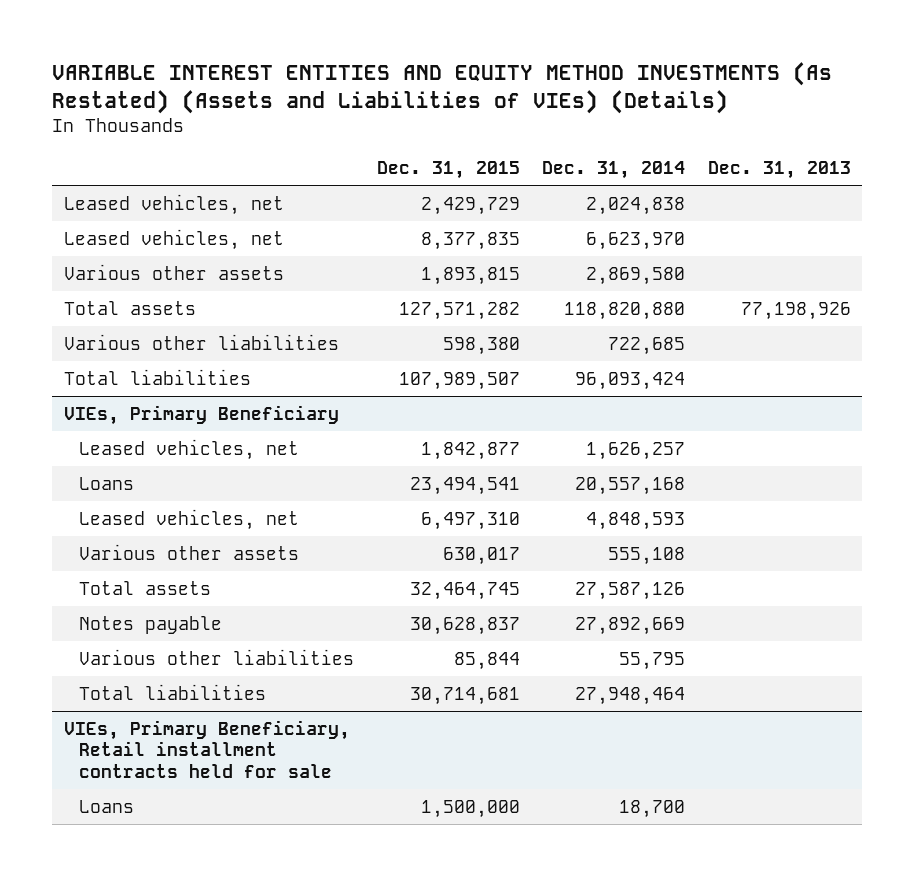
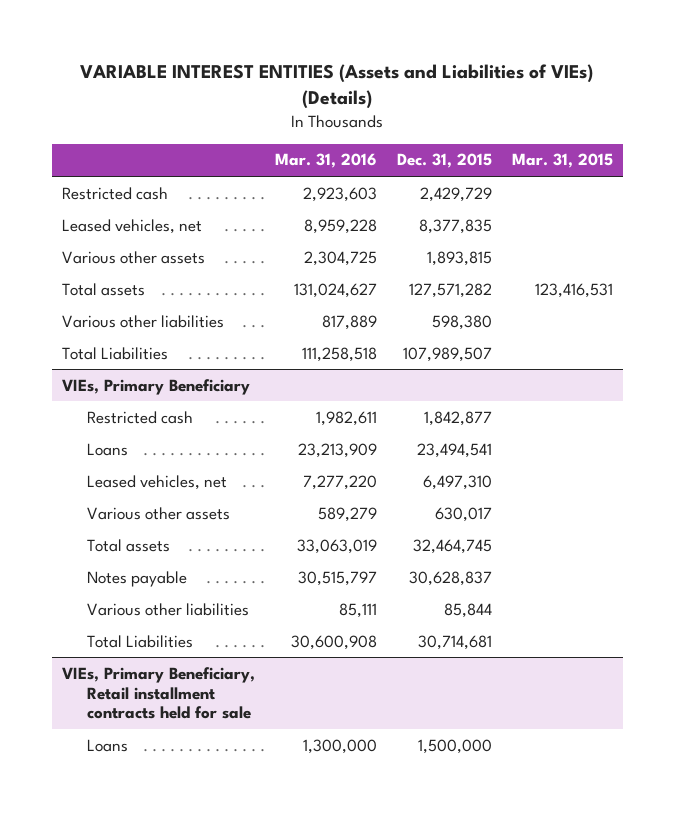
[52,62,833,115] VARIABLE INTEREST ENTITIES AND EQUITY METHOD INVESTMENTS (As Restated) (Assets and Liabilities of VIEs) (Details) -> [80,63,594,110] VARIABLE INTEREST ENTITIES (Assets and Liabilities of VIEs) (Details)
[542,161,686,180] Dec. 31, 2014 -> none
[707,161,851,180] Dec. 31, 2013 -> none
none -> [274,153,377,169] Mar. 31, 2016
none -> [511,153,613,169] Mar. 31, 2015
[63,193,284,215] Leased vehicles, net -> [61,186,168,200] Restricted cash
[63,368,251,385] Total liabilities -> [61,346,168,360] Total Liabilities
[79,438,300,460] Leased vehicles, net -> [86,410,193,424] Restricted cash
[79,683,267,700] Total liabilities -> [86,634,193,648] Total Liabilities

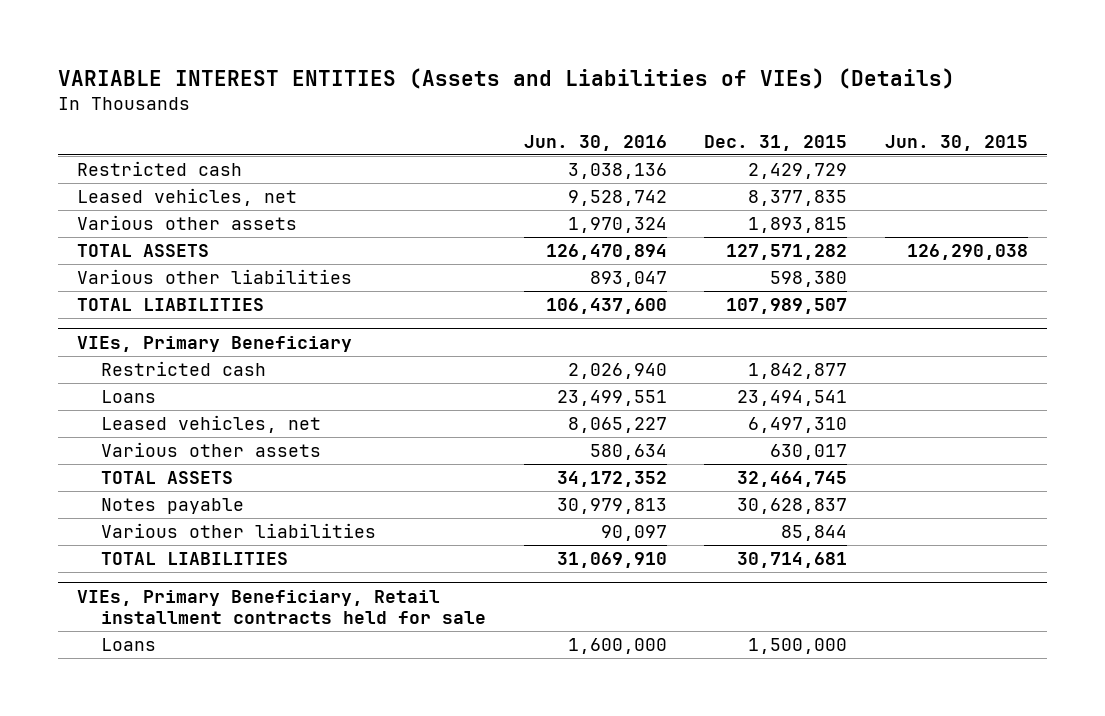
[274,153,377,169] Mar. 31, 2016 -> none
[511,153,613,169] Mar. 31, 2015 -> none
none -> [523,134,667,151] Jun. 30, 2016
none -> [884,134,1028,151] Jun. 30, 2015
[61,282,145,296] Total assets -> [76,244,209,258] TOTAL ASSETS
[61,346,168,360] Total Liabilities -> [76,298,264,312] TOTAL LIABILITIES
[86,538,170,552] Total assets -> [100,471,233,485] TOTAL ASSETS
[86,634,193,648] Total Liabilities -> [100,552,288,566] TOTAL LIABILITIES

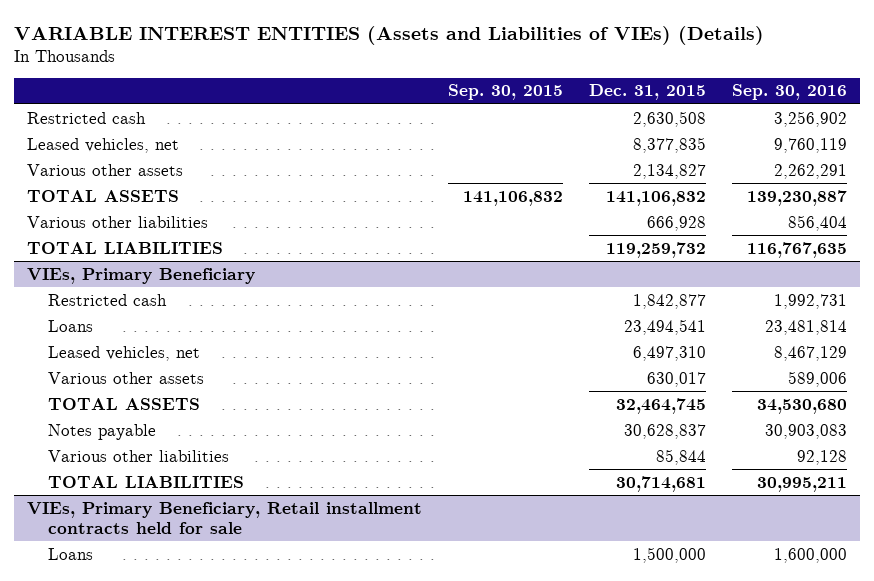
[523,134,667,151] Jun. 30, 2016 -> none
[884,134,1028,151] Jun. 30, 2015 -> none
none -> [448,84,564,101] Sep. 30, 2015
none -> [732,84,848,101] Sep. 30, 2016
[748,163,848,180] 2,429,729 -> [633,110,707,127] 2,630,508
[748,217,848,234] 1,893,815 -> [633,163,707,179] 2,134,827
[726,244,848,261] 127,571,282 -> [606,190,707,206] 141,106,832
[770,271,848,288] 598,380 -> [647,215,707,231] 666,928
[726,298,848,315] 107,989,507 -> [606,241,707,258] 119,259,732

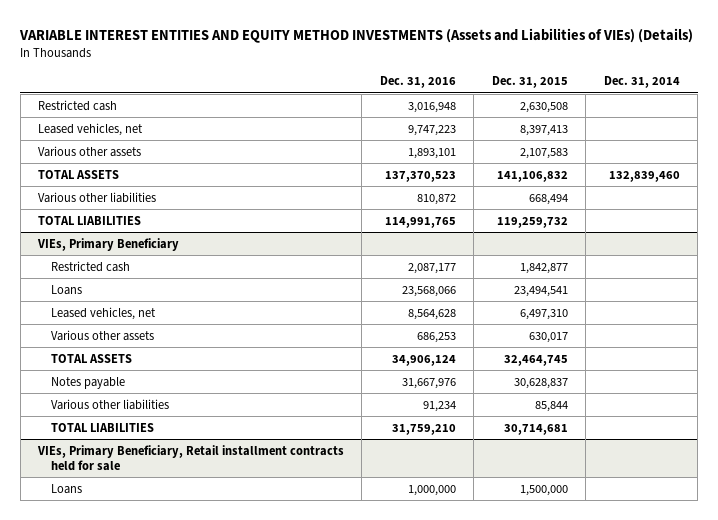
[14,25,765,45] VARIABLE INTEREST ENTITIES (Assets and Liabilities of VIEs) (Details) -> [19,27,694,43] VARIABLE INTEREST ENTITIES AND EQUITY METHOD INVESTMENTS (Assets and Liabilities of VIEs) (Details)
[448,84,564,101] Sep. 30, 2015 -> none
[732,84,848,101] Sep. 30, 2016 -> none
none -> [379,76,456,89] Dec. 31, 2016
none -> [603,76,680,89] Dec. 31, 2014
[633,136,707,153] 8,377,835 -> [519,124,568,136] 8,397,413
[633,163,707,179] 2,134,827 -> [519,147,568,159] 2,107,583
[647,215,707,231] 666,928 -> [528,193,568,205] 668,494

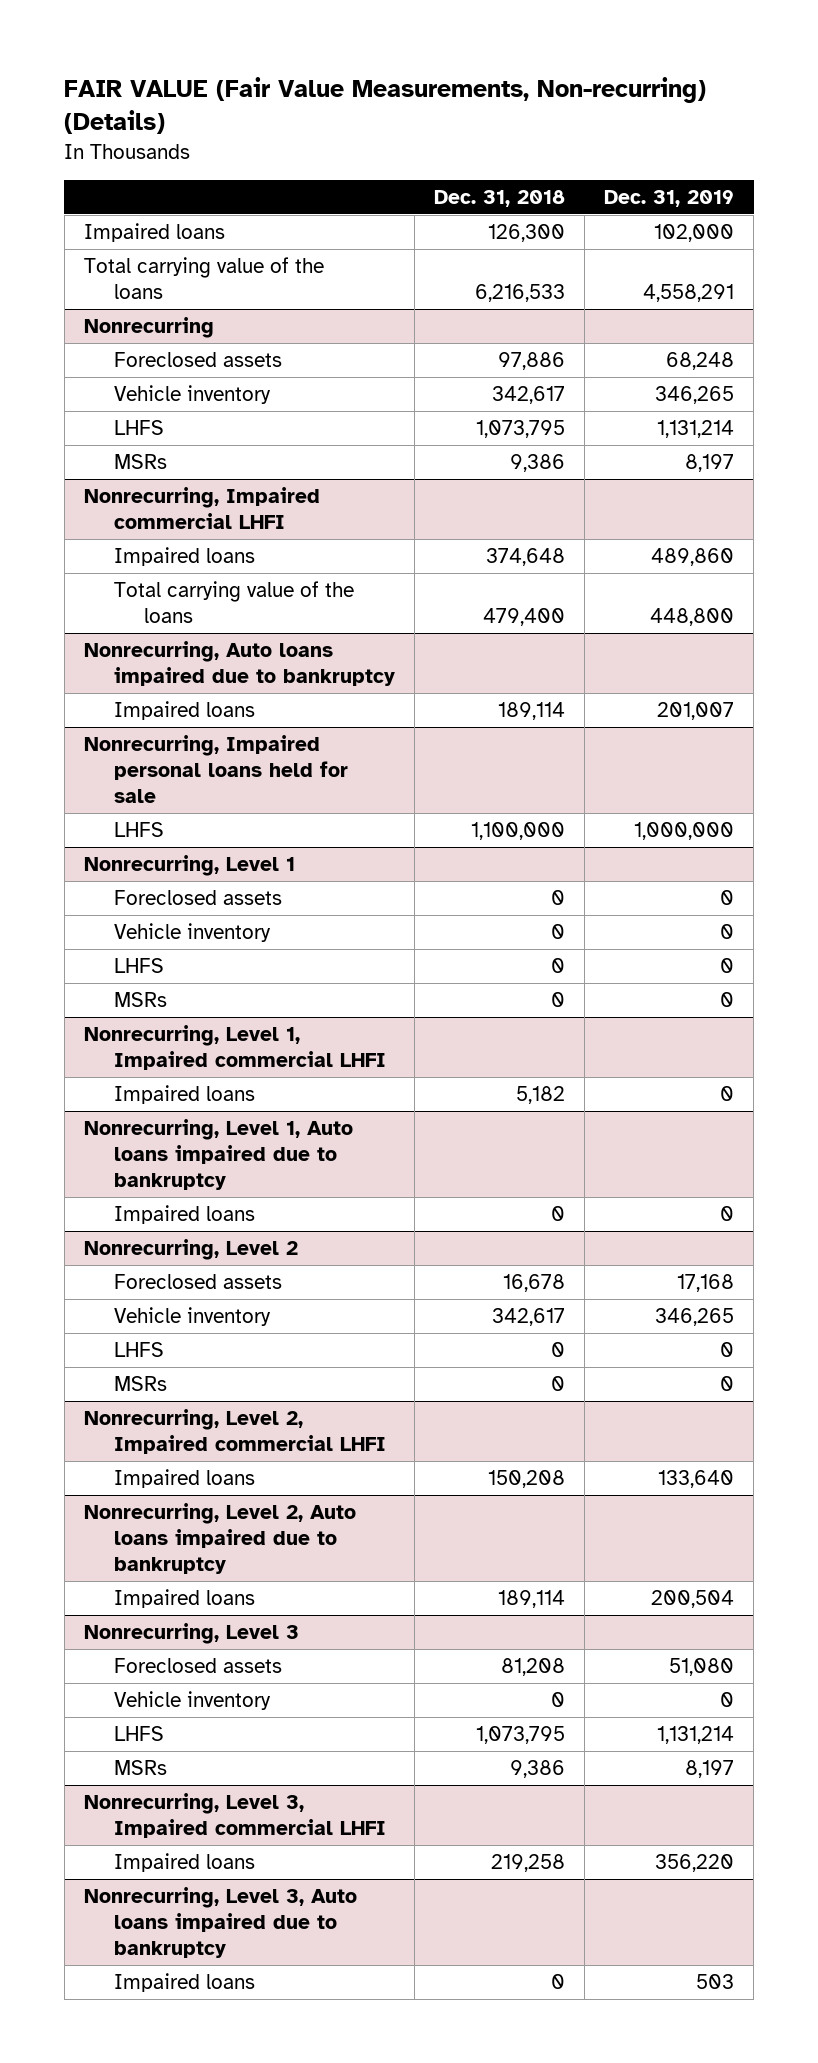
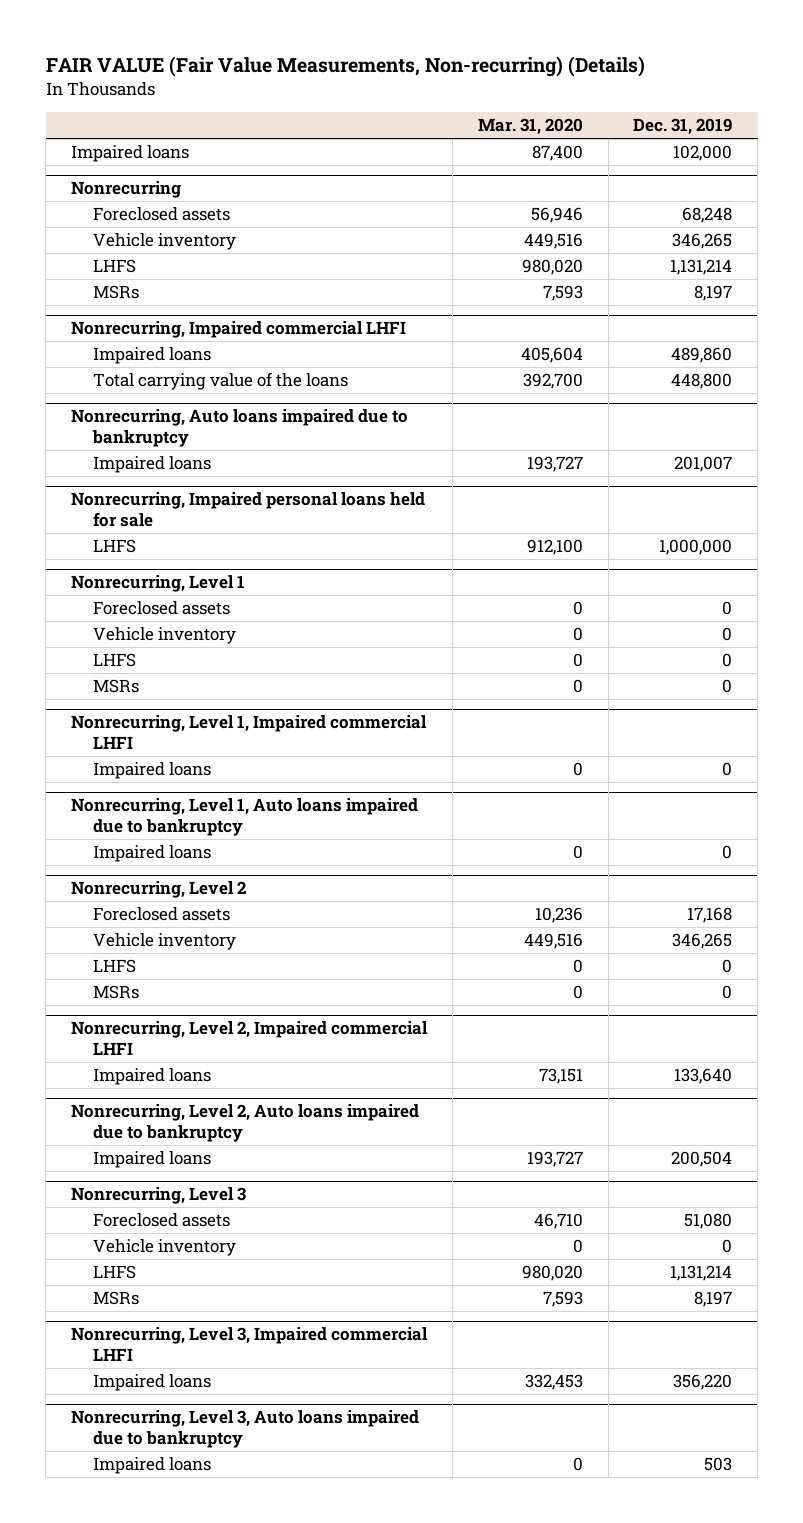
[434,190,566,208] Dec. 31, 2018 -> none
none -> [477,118,583,136] Mar. 31, 2020
[83,257,324,300] Total carrying value of the loans -> none

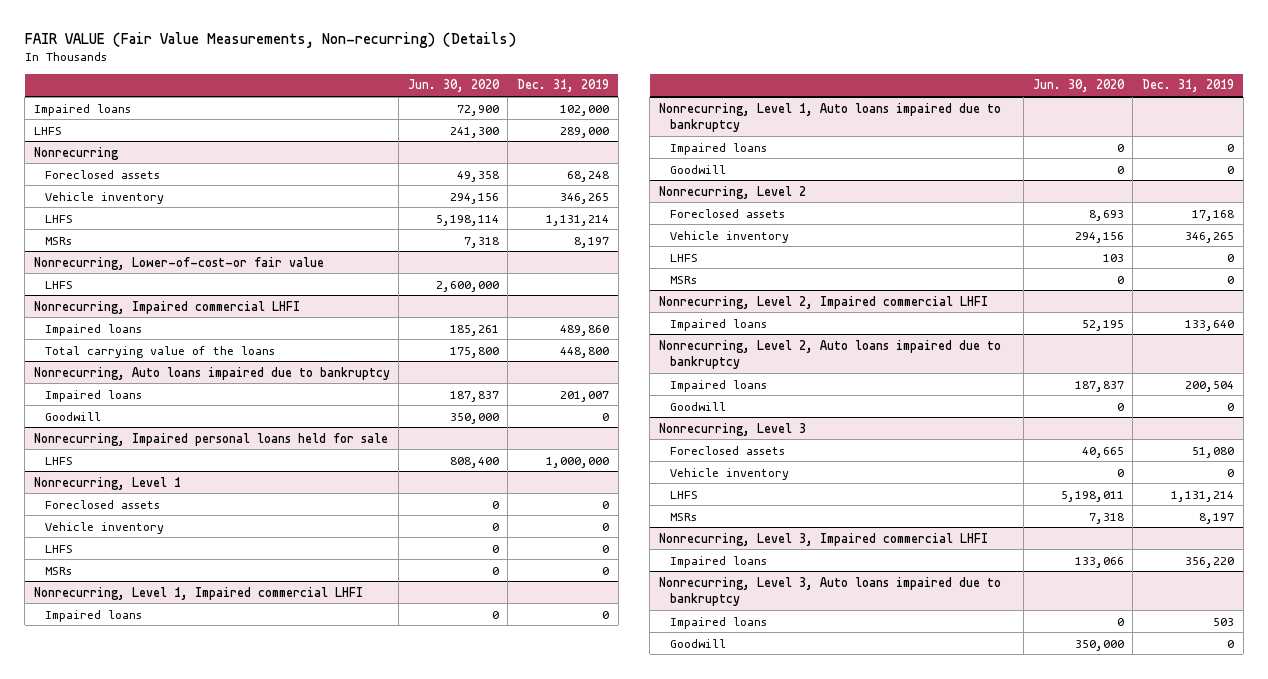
[477,118,583,136] Mar. 31, 2020 -> none
none -> [407,79,500,93] Jun. 30, 2020
none -> [33,126,62,135] LHFS
none -> [33,256,324,270] Nonrecurring, Lower-of-cost-or fair value
none -> [45,280,74,289] LHFS
none -> [45,411,102,421] Goodwill
none -> [670,164,727,174] Goodwill
none -> [670,401,727,411] Goodwill
none -> [670,638,727,648] Goodwill

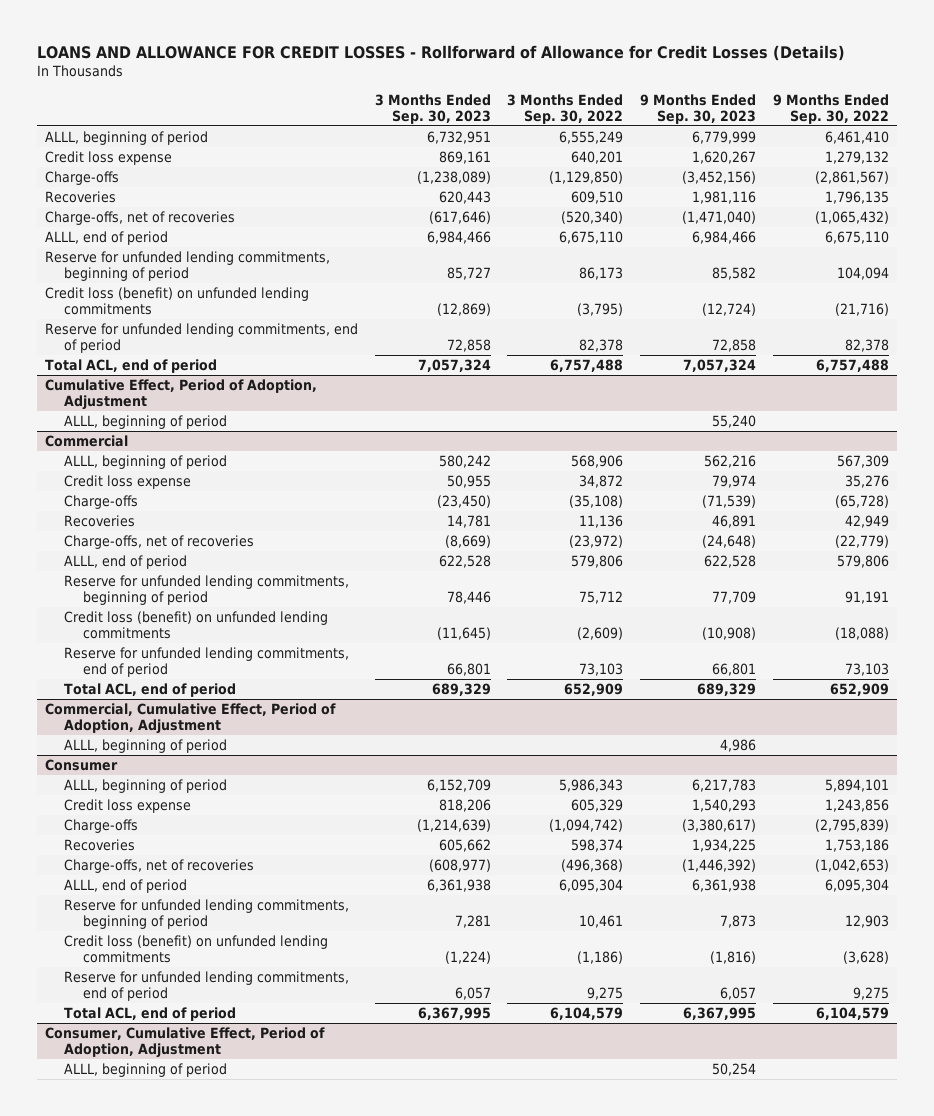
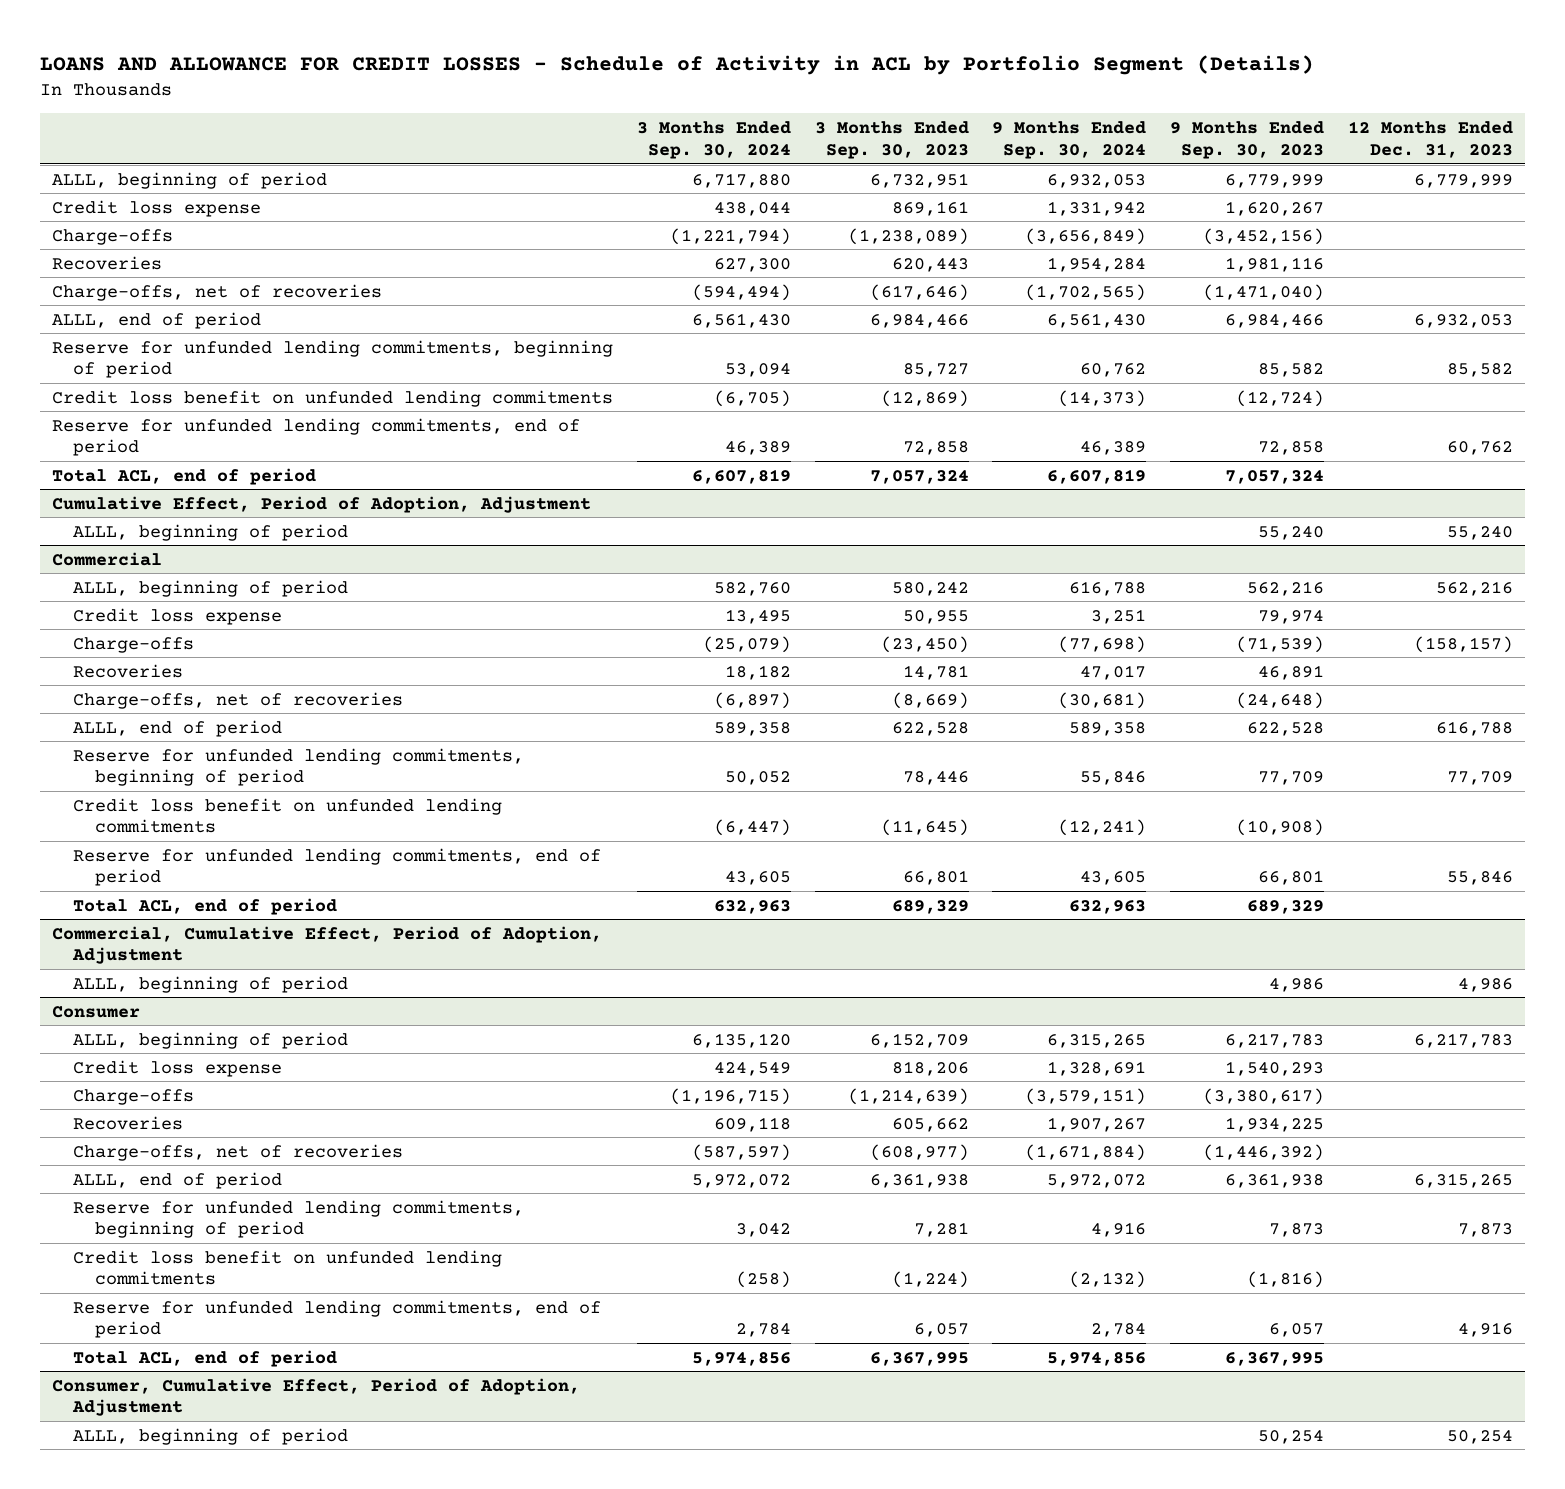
[36,44,845,61] LOANS AND ALLOWANCE FOR CREDIT LOSSES - Rollforward of Allowance for Credit Losses (Details) -> [40,54,1315,75] LOANS AND ALLOWANCE FOR CREDIT LOSSES - Schedule of Activity in ACL by Portfolio Segment (Details)
[507,93,624,124] 3 Months Ended Sep. 30, 2022 -> none
[772,93,889,124] 9 Months Ended Sep. 30, 2022 -> none
none -> [637,120,792,159] 3 Months Ended Sep. 30, 2024
none -> [992,120,1147,159] 9 Months Ended Sep. 30, 2024
none -> [1347,120,1513,158] 12 Months Ended Dec. 31, 2023
[45,287,310,315] Credit loss (benefit) on unfunded lending commitments -> [52,389,614,407] Credit loss benefit on unfunded lending commitments
[64,611,329,639] Credit loss (benefit) on unfunded lending commitments -> [73,797,503,834] Credit loss benefit on unfunded lending commitments
[64,935,329,963] Credit loss (benefit) on unfunded lending commitments -> [73,1249,503,1286] Credit loss benefit on unfunded lending commitments

